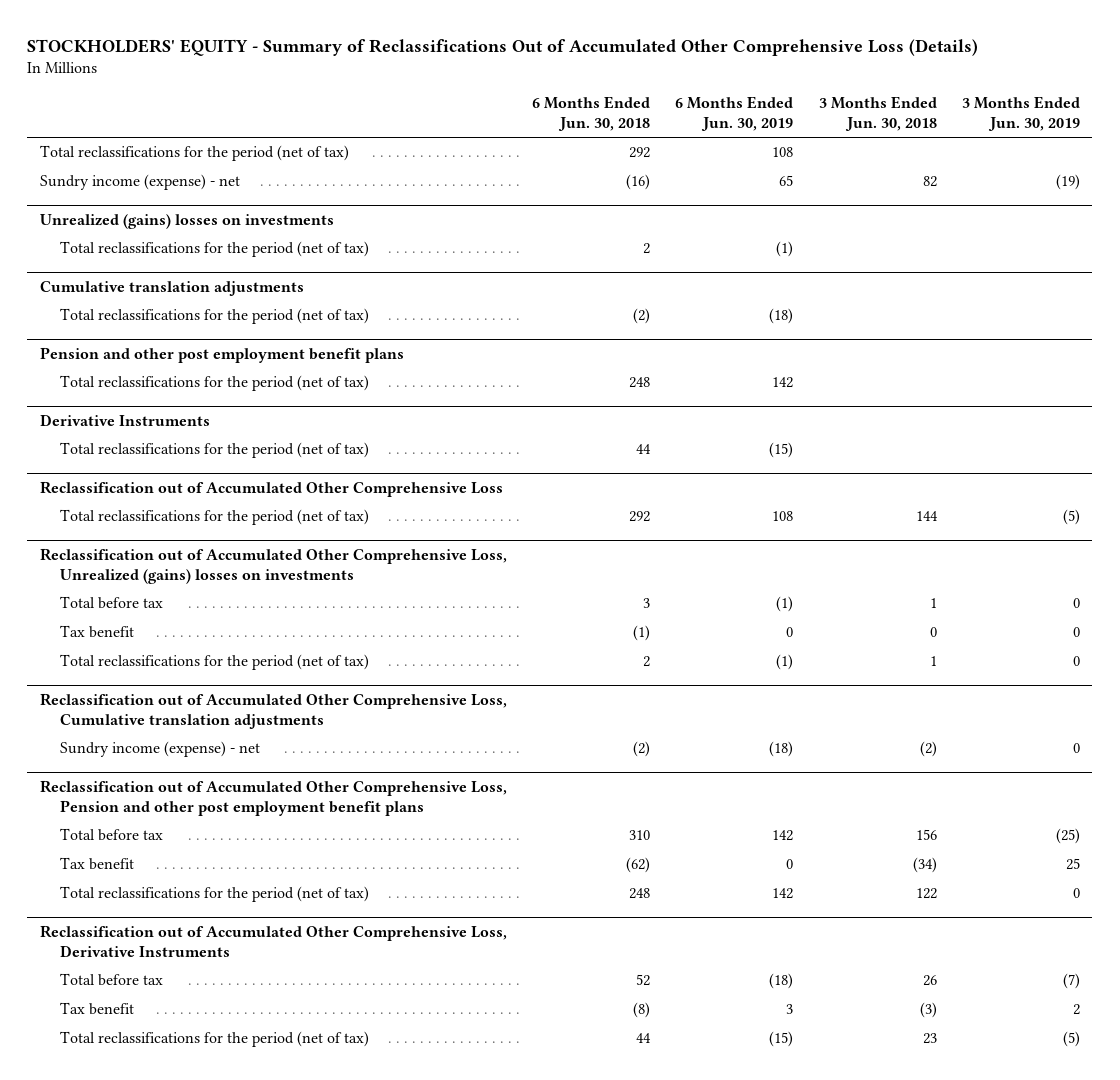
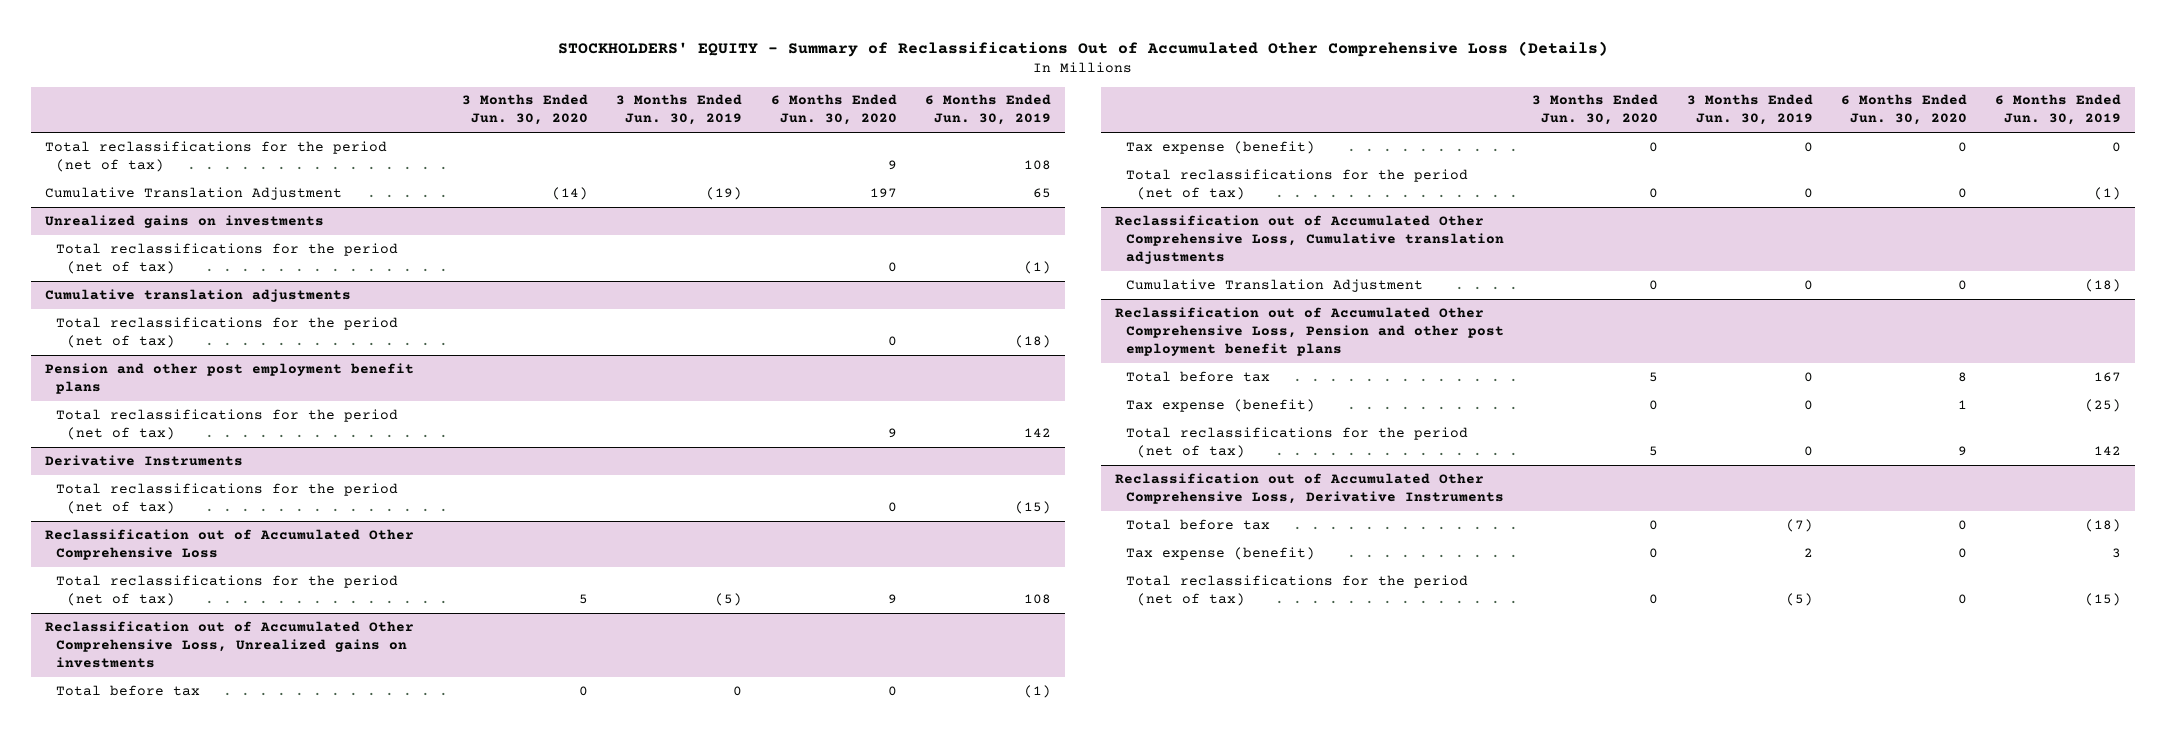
[532,96,651,132] 6 Months Ended Jun. 30, 2018 -> none
[818,96,937,132] 3 Months Ended Jun. 30, 2018 -> none
none -> [462,94,589,126] 3 Months Ended Jun. 30, 2020
none -> [770,94,897,126] 6 Months Ended Jun. 30, 2020
[40,174,241,191] Sundry income (expense) - net -> [44,186,342,200] Cumulative Translation Adjustment
[40,214,335,230] Unrealized (gains) losses on investments -> [44,214,324,228] Unrealized gains on investments
[40,548,508,584] Reclassification out of Accumulated Other Comprehensive Loss, Unrealized (gains) losses on investments -> [44,620,414,668] Reclassification out of Accumulated Other Comprehensive Loss, Unrealized gains on investments
[60,625,135,639] Tax benefit -> [1126,140,1316,154] Tax expense (benefit)
[60,741,261,758] Sundry income (expense) - net -> [1126,278,1424,292] Cumulative Translation Adjustment
[772,830,794,842] 142 -> [2093,371,2121,382] 167
[1055,828,1080,845] (25) -> [1803,371,1813,382] 0
[60,857,135,871] Tax benefit -> [1126,398,1316,412] Tax expense (benefit)
[786,859,794,870] 0 -> [2084,398,2121,412] (25)
[1065,858,1080,871] 25 -> [1803,399,1813,410] 0
[60,1002,135,1016] Tax benefit -> [1126,546,1316,560] Tax expense (benefit)

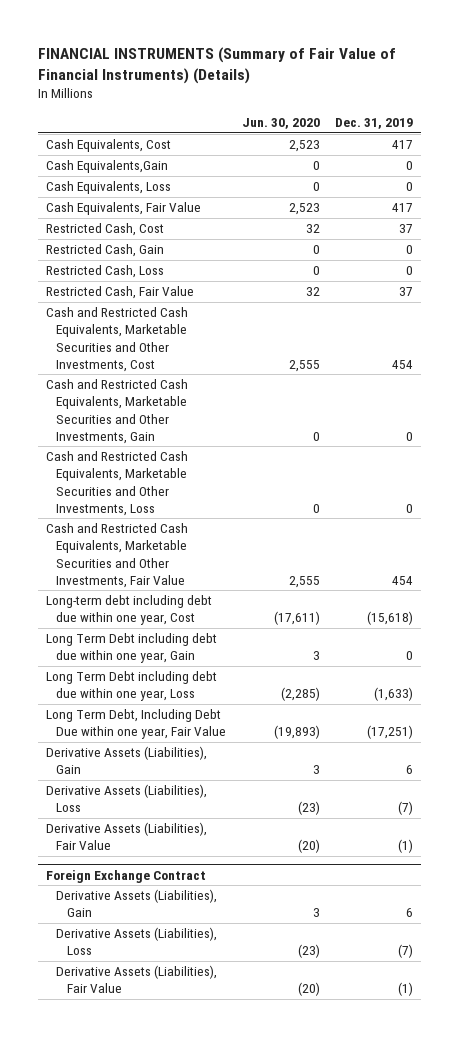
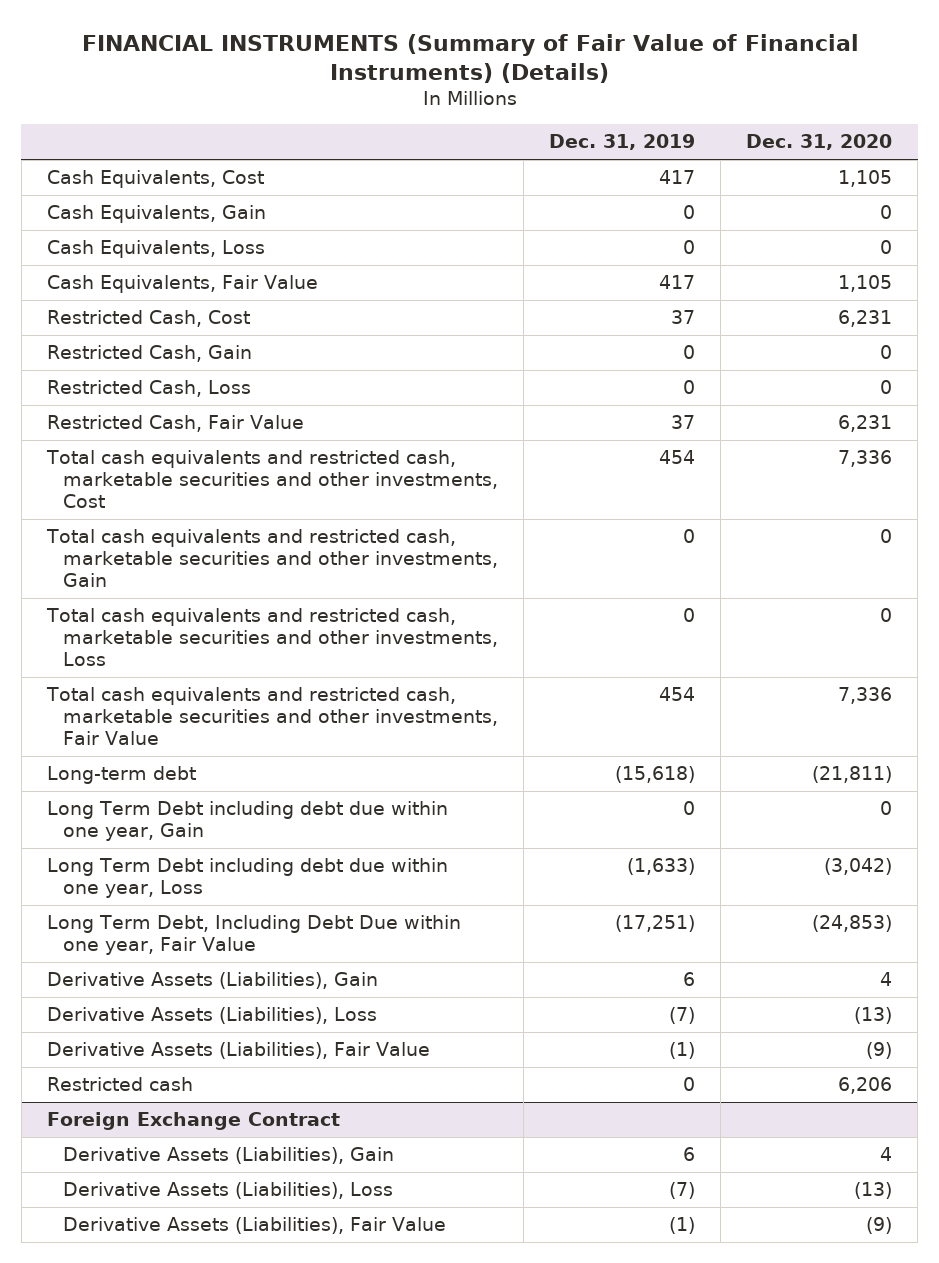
[241,118,320,130] Jun. 30, 2020 -> none
none -> [746,134,893,151] Dec. 31, 2020
[45,160,168,174] Cash Equivalents,Gain -> [46,205,266,224] Cash Equivalents, Gain
[45,307,188,372] Cash and Restricted Cash Equivalents, Marketable Securities and Other Investments, Cost -> [45,450,499,508] Total cash equivalents and restricted cash, marketable securities and other investments, Cost
[45,379,188,444] Cash and Restricted Cash Equivalents, Marketable Securities and Other Investments, Gain -> [45,529,499,587] Total cash equivalents and restricted cash, marketable securities and other investments, Gain
[45,451,188,516] Cash and Restricted Cash Equivalents, Marketable Securities and Other Investments, Loss -> [45,608,499,666] Total cash equivalents and restricted cash, marketable securities and other investments, Loss
[45,523,188,588] Cash and Restricted Cash Equivalents, Marketable Securities and Other Investments, Fair Value -> [45,687,499,745] Total cash equivalents and restricted cash, marketable securities and other investments, Fair Value
[45,595,212,626] Long-term debt including debt due within one year, Cost -> [46,766,196,785] Long-term debt
none -> [46,1077,193,1092] Restricted cash

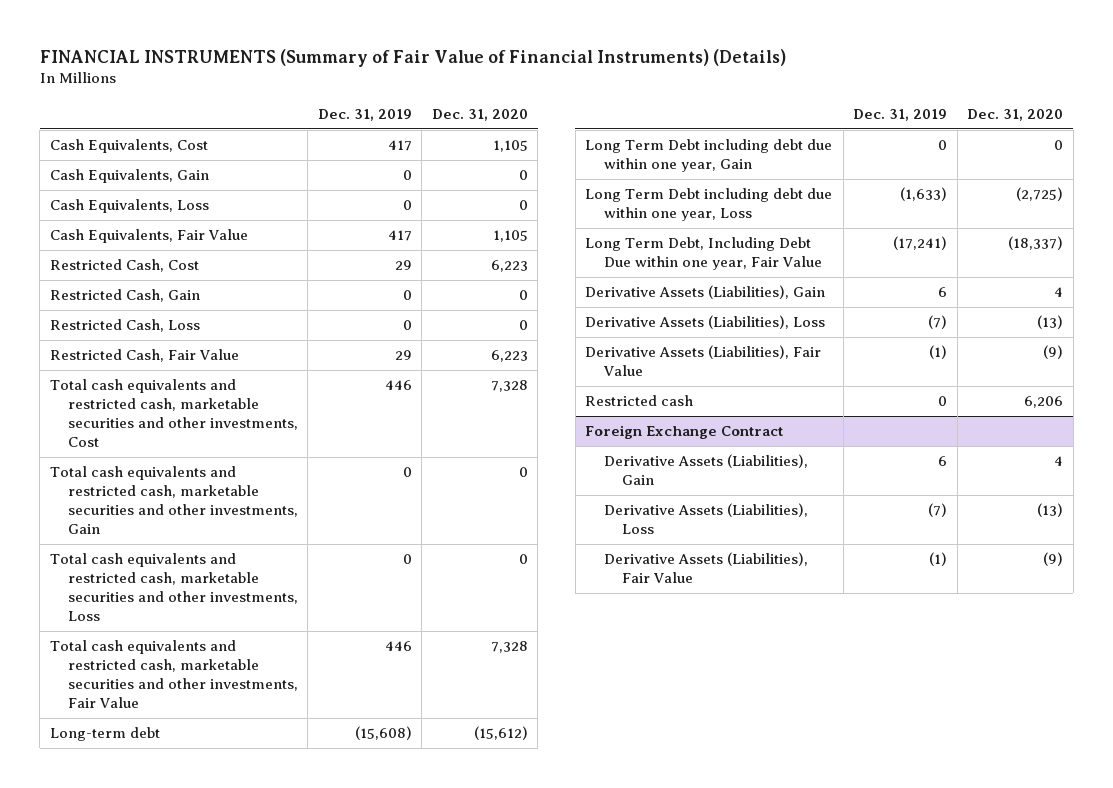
[671,310,696,325] 37 -> [394,260,412,271] 29
[838,310,893,328] 6,231 -> [490,260,528,273] 6,223
[671,415,696,430] 37 -> [394,350,412,361] 29
[838,415,893,433] 6,231 -> [490,350,528,363] 6,223
[659,450,696,465] 454 -> [384,380,412,391] 446
[838,450,893,468] 7,336 -> [490,380,528,393] 7,328
[659,687,696,702] 454 -> [384,641,412,652] 446
[838,687,893,705] 7,336 -> [490,641,528,654] 7,328
[615,766,696,784] (15,618) -> [354,726,412,741] (15,608)
[812,766,893,784] (21,811) -> [473,726,528,741] (15,612)
[824,858,893,876] (3,042) -> [1016,187,1064,202] (2,725)
[615,915,696,933] (17,251) -> [893,236,948,251] (17,241)
[812,915,893,933] (24,853) -> [1008,236,1064,251] (18,337)

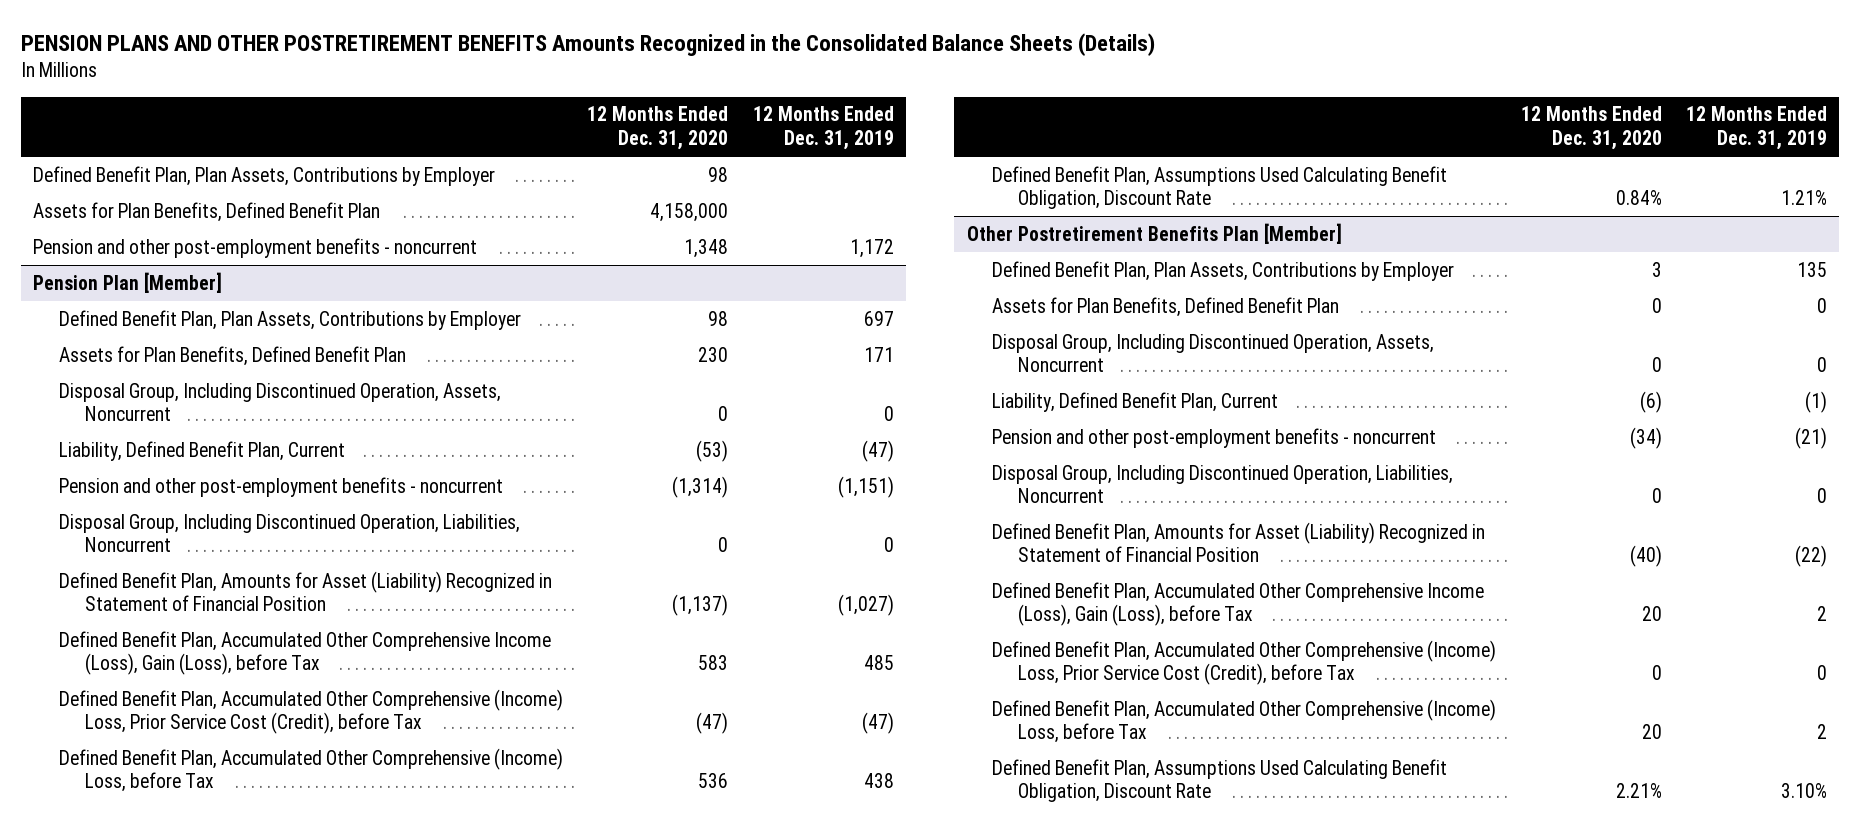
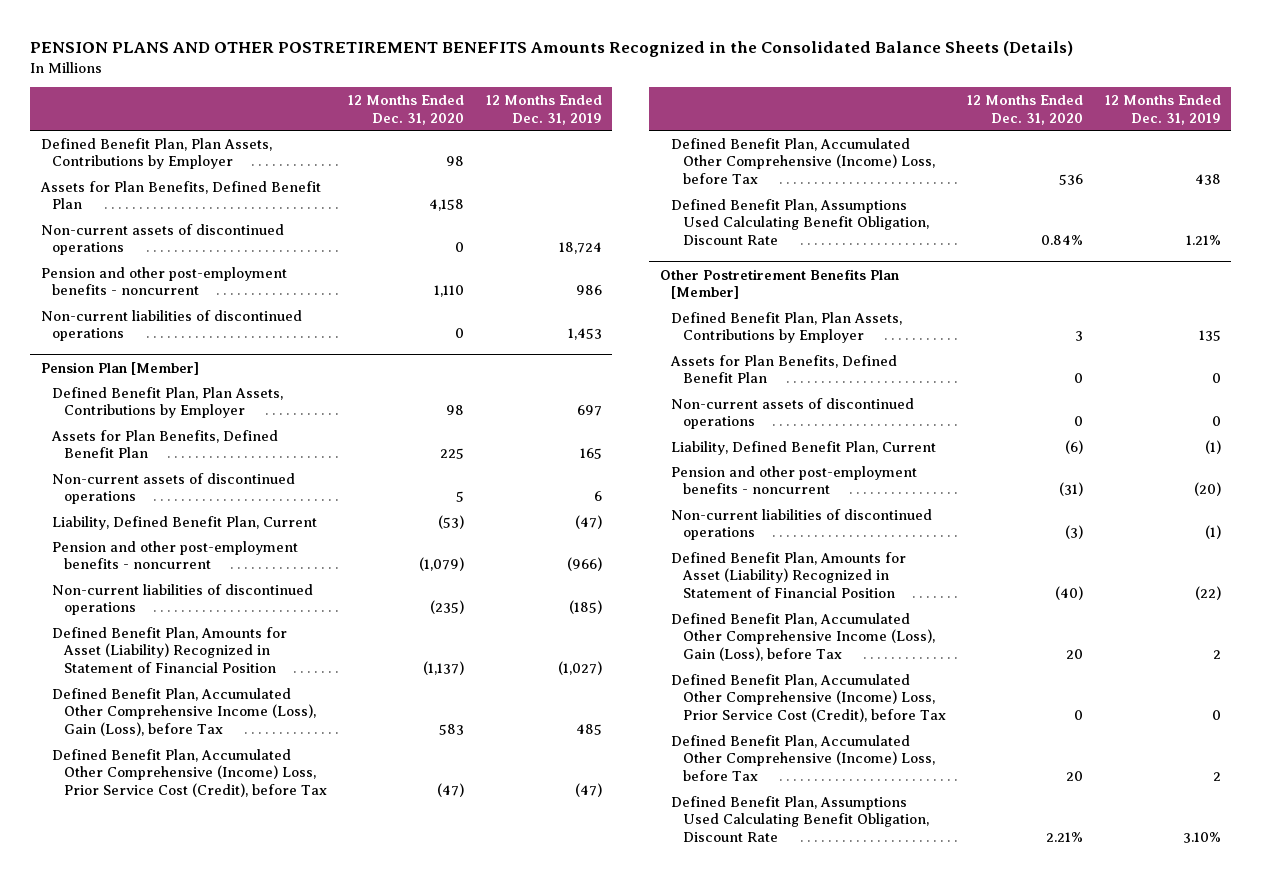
[650,202,729,222] 4,158,000 -> [429,199,465,212] 4,158
none -> [40,223,284,256] Non-current assets of discontinued operations
[684,238,729,258] 1,348 -> [434,285,465,298] 1,110
[849,238,894,258] 1,172 -> [575,285,602,296] 986
none -> [40,309,302,342] Non-current liabilities of discontinued operations
[698,346,729,362] 230 -> [440,448,465,460] 225
[863,346,894,362] 171 -> [579,448,602,460] 165
[58,382,501,422] Disposal Group, Including Discontinued Operation, Assets, Noncurrent -> [52,472,296,505] Non-current assets of discontinued operations
[718,406,729,422] 0 -> [456,491,465,503] 5
[883,406,894,422] 0 -> [593,491,602,502] 6
[672,475,729,498] (1,314) -> [419,557,465,572] (1,079)
[837,475,894,498] (1,151) -> [566,557,602,572] (966)
[58,513,520,553] Disposal Group, Including Discontinued Operation, Liabilities, Noncurrent -> [52,583,314,616] Non-current liabilities of discontinued operations
[718,537,729,553] 0 -> [430,600,465,615] (235)
[883,537,894,553] 0 -> [568,600,602,615] (185)
[992,333,1435,373] Disposal Group, Including Discontinued Operation, Assets, Noncurrent -> [671,397,915,430] Non-current assets of discontinued operations
[1629,426,1662,449] (34) -> [1059,482,1084,497] (31)
[1795,426,1828,449] (21) -> [1193,482,1221,497] (20)
[992,464,1454,504] Disposal Group, Including Discontinued Operation, Liabilities, Noncurrent -> [671,508,933,541] Non-current liabilities of discontinued operations
[1651,488,1662,504] 0 -> [1065,525,1084,540] (3)
[1817,488,1828,504] 0 -> [1204,525,1221,540] (1)

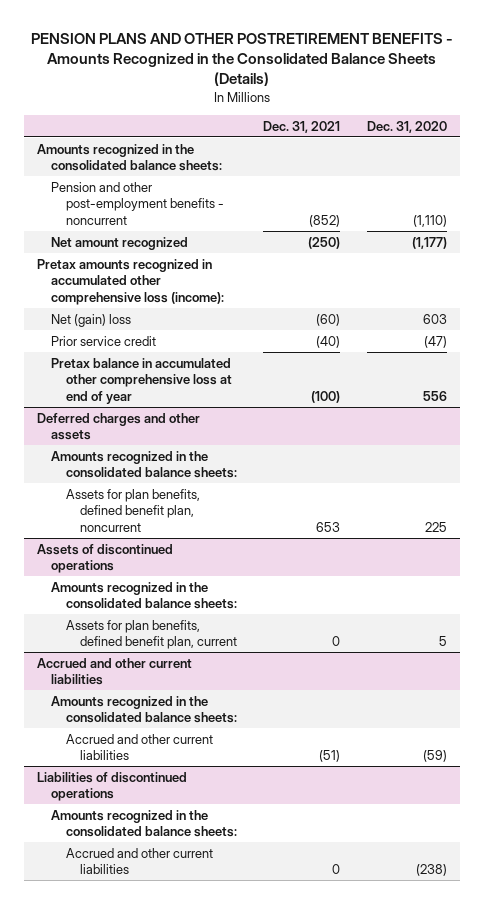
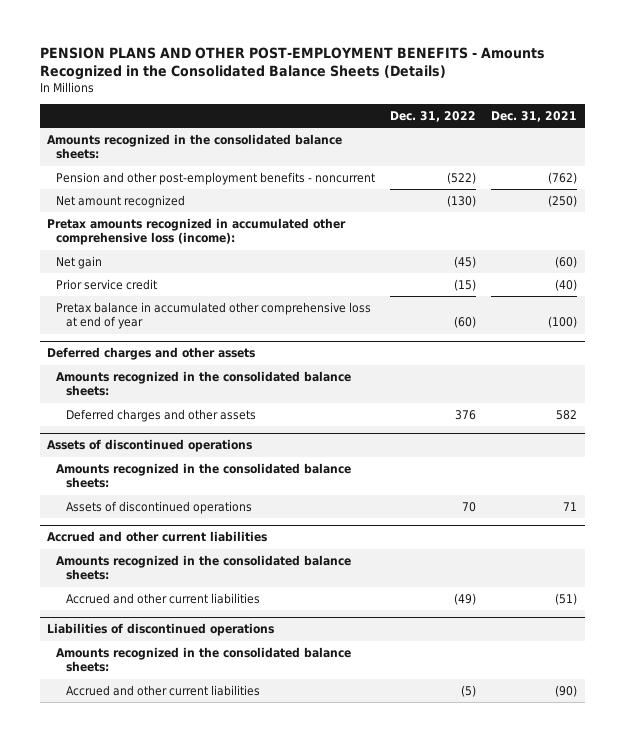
[30,32,453,87] PENSION PLANS AND OTHER POSTRETIREMENT BENEFITS - Amounts Recognized in the Consolidated Balance Sheets (Details) -> [39,47,545,81] PENSION PLANS AND OTHER POST-EMPLOYMENT BENEFITS - Amounts Recognized in the Consolidated Balance Sheets (Details)
[366,120,447,133] Dec. 31, 2020 -> none
none -> [390,110,477,122] Dec. 31, 2022
[309,215,341,228] (852) -> [548,171,578,184] (762)
[51,313,132,327] Net (gain) loss -> [56,255,103,269] Net gain
[65,488,200,533] Assets for plan benefits, defined benefit plan, noncurrent -> none
none -> [65,408,256,422] Deferred charges and other assets
[65,619,237,650] Assets for plan benefits, defined benefit plan, current -> none
none -> [65,500,252,514] Assets of discontinued operations
[332,864,341,875] 0 -> [555,684,578,697] (90)

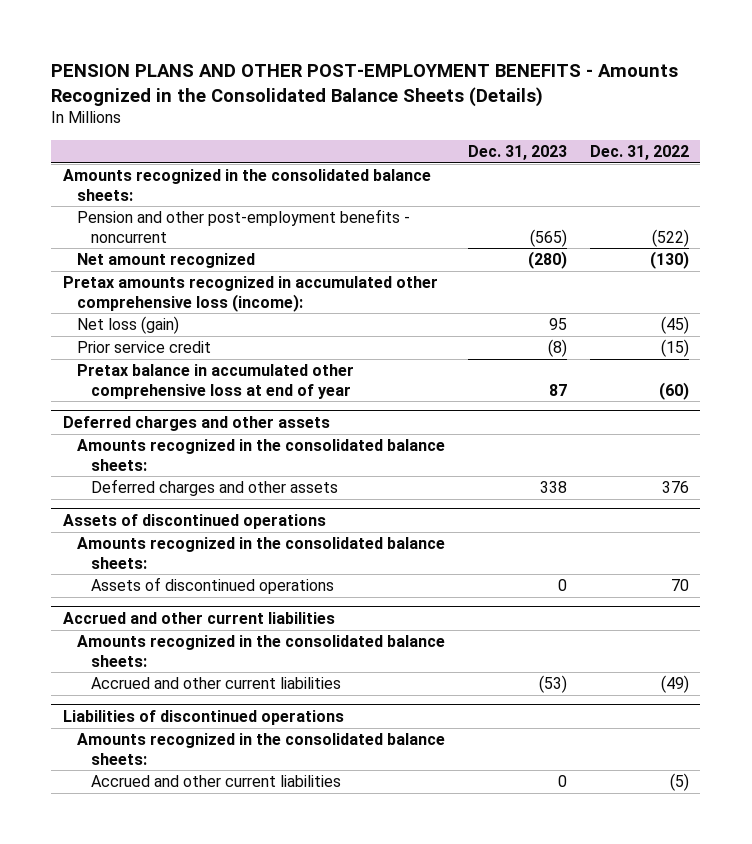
[491,110,578,122] Dec. 31, 2021 -> none
none -> [467,144,567,160] Dec. 31, 2023
[56,255,103,269] Net gain -> [77,316,180,335] Net loss (gain)

